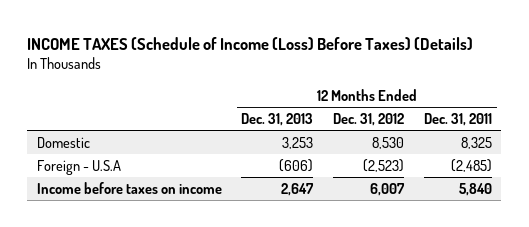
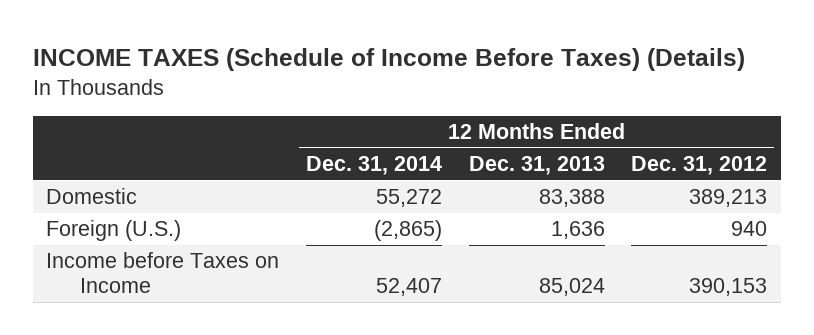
[27,36,474,50] INCOME TAXES (Schedule of Income (Loss) Before Taxes) (Details) -> [32,48,745,72] INCOME TAXES (Schedule of Income Before Taxes) (Details)
[423,112,492,126] Dec. 31, 2011 -> none
none -> [306,156,443,176] Dec. 31, 2014
[282,136,314,149] 3,253 -> [538,189,605,208] 83,388
[372,136,405,149] 8,530 -> [689,189,768,208] 389,213
[36,159,121,175] Foreign - U.S.A -> [46,220,182,242] Foreign (U.S.)
[279,158,314,172] (606) -> [550,221,605,240] 1,636
[363,158,405,172] (2,523) -> [731,221,768,237] 940
[36,181,222,194] Income before taxes on income -> [46,252,280,294] Income before Taxes on Income
[281,182,315,196] 2,647 -> [538,278,605,297] 85,024
[370,182,406,196] 6,007 -> [689,278,768,297] 390,153

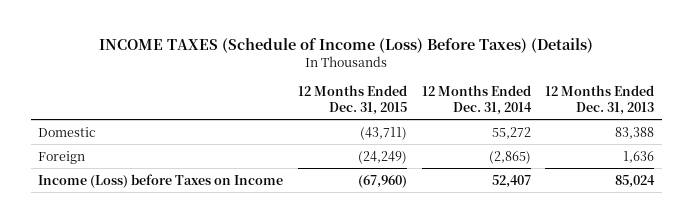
[32,48,745,72] INCOME TAXES (Schedule of Income Before Taxes) (Details) -> [99,38,594,54] INCOME TAXES (Schedule of Income (Loss) Before Taxes) (Details)
[631,156,768,176] Dec. 31, 2012 -> none
none -> [297,85,407,115] 12 Months Ended Dec. 31, 2015
[46,220,182,242] Foreign (U.S.) -> [37,150,85,164] Foreign
[46,252,280,294] Income before Taxes on Income -> [37,173,283,188] Income (Loss) before Taxes on Income

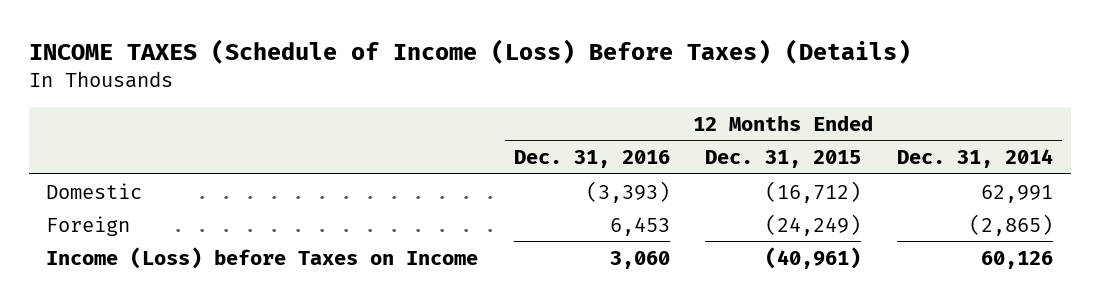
[545,85,655,115] 12 Months Ended Dec. 31, 2013 -> none
none -> [513,150,670,169] Dec. 31, 2016
[359,126,407,140] (43,711) -> [765,180,862,203] (16,712)
[491,126,531,139] 55,272 -> [980,184,1053,203] 62,991
[357,174,407,188] (67,960) -> [765,246,862,269] (40,961)
[491,174,531,188] 52,407 -> [980,250,1053,269] 60,126

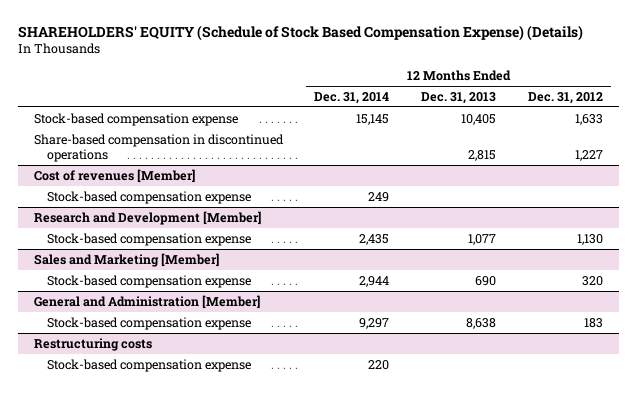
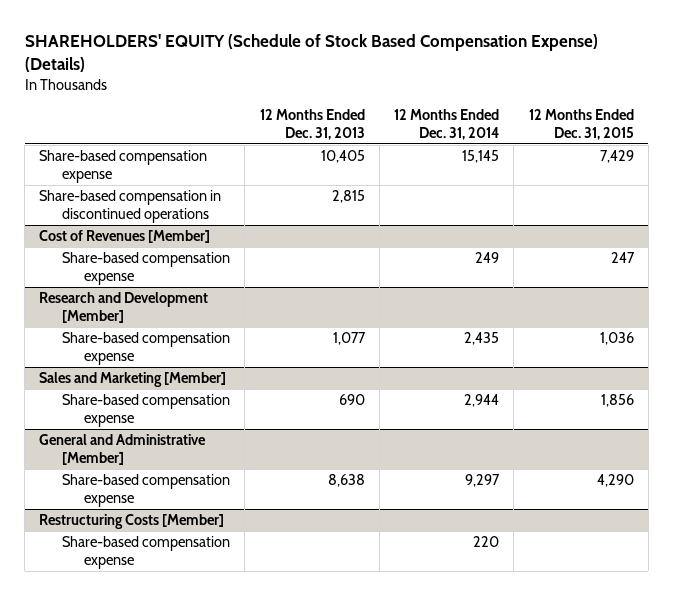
[528,91,604,104] Dec. 31, 2012 -> none
none -> [528,109,634,140] 12 Months Ended Dec. 31, 2015
[33,112,238,126] Stock-based compensation expense -> [39,150,208,183] Share-based compensation expense
[33,168,195,183] Cost of revenues [Member] -> [39,230,211,244] Cost of Revenues [Member]
[47,190,252,204] Stock-based compensation expense -> [61,252,230,285] Share-based compensation expense
[47,232,252,246] Stock-based compensation expense -> [61,332,230,365] Share-based compensation expense
[47,274,252,288] Stock-based compensation expense -> [61,394,230,427] Share-based compensation expense
[33,294,260,309] General and Administration [Member] -> [39,434,207,465] General and Administrative [Member]
[47,316,252,330] Stock-based compensation expense -> [61,474,230,507] Share-based compensation expense
[33,337,152,351] Restructuring costs -> [39,514,225,530] Restructuring Costs [Member]
[47,358,252,372] Stock-based compensation expense -> [61,536,230,569] Share-based compensation expense

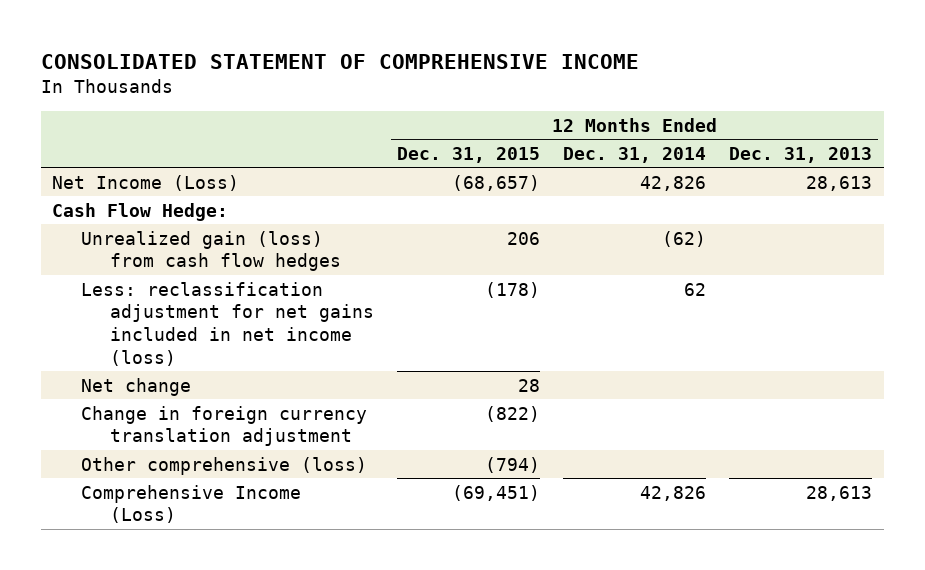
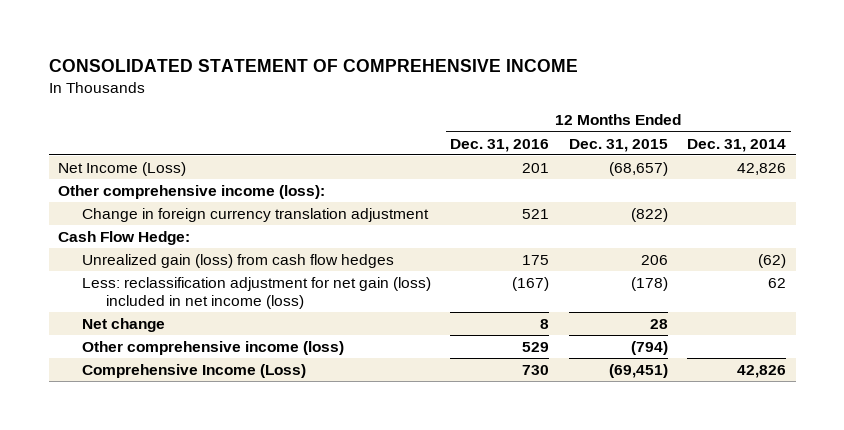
[729,147,873,164] Dec. 31, 2013 -> none
none -> [450,138,550,152] Dec. 31, 2016
none -> [58,184,326,199] Other comprehensive income (loss):
[81,405,368,447] Change in foreign currency translation adjustment -> [82,207,430,222] Change in foreign currency translation adjustment
[81,281,374,366] Less: reclassification adjustment for net gains included in net income (loss) -> [82,276,432,309] Less: reclassification adjustment for net gain (loss) included in net income (loss)
[81,456,368,475] Other comprehensive (loss) -> [82,340,345,355] Other comprehensive income (loss)

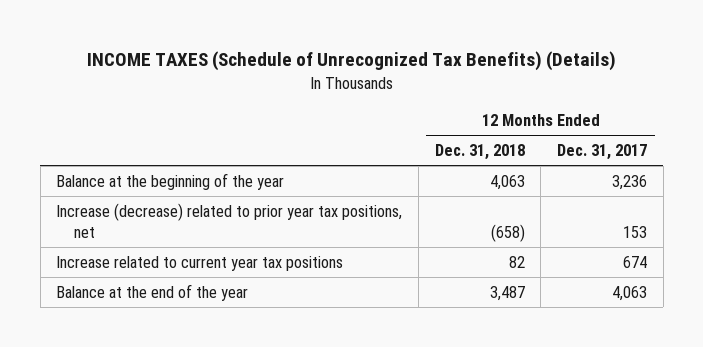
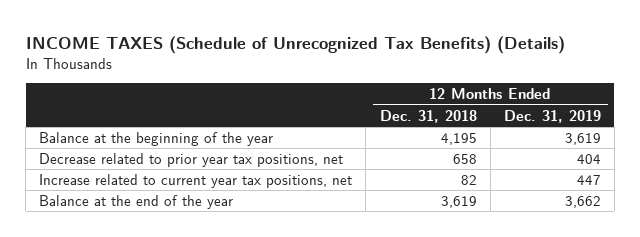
[556,144,647,161] Dec. 31, 2017 -> none
none -> [503,109,601,123] Dec. 31, 2019
[489,174,525,190] 4,063 -> [440,132,477,145] 4,195
[56,202,403,239] Increase (decrease) related to prior year tax positions, net -> [39,152,344,167] Decrease related to prior year tax positions, net
[490,224,525,243] (658) -> [452,153,477,164] 658
[56,255,344,271] Increase related to current year tax positions -> [39,173,353,188] Increase related to current year tax positions, net
[489,285,525,301] 3,487 -> [440,195,477,208] 3,619

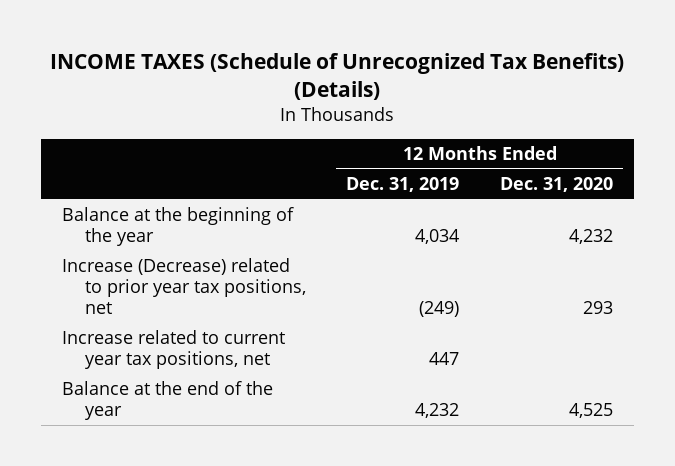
[379,109,477,123] Dec. 31, 2018 -> none
none -> [500,177,614,193] Dec. 31, 2020
[564,132,601,145] 3,619 -> [415,229,460,245] 4,034
[39,152,344,167] Decrease related to prior year tax positions, net -> [61,258,306,315] Increase (Decrease) related to prior year tax positions, net
[576,153,601,164] 404 -> [419,301,460,318] (249)
[564,195,601,208] 3,662 -> [415,403,460,419] 4,232

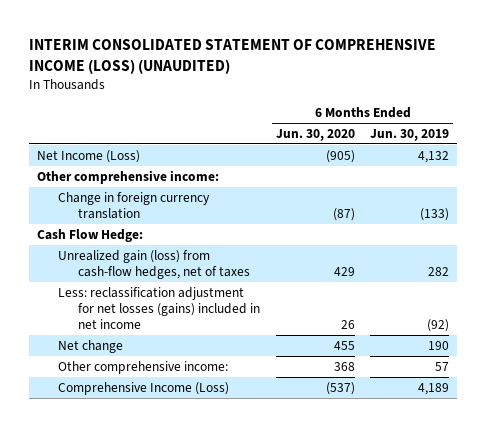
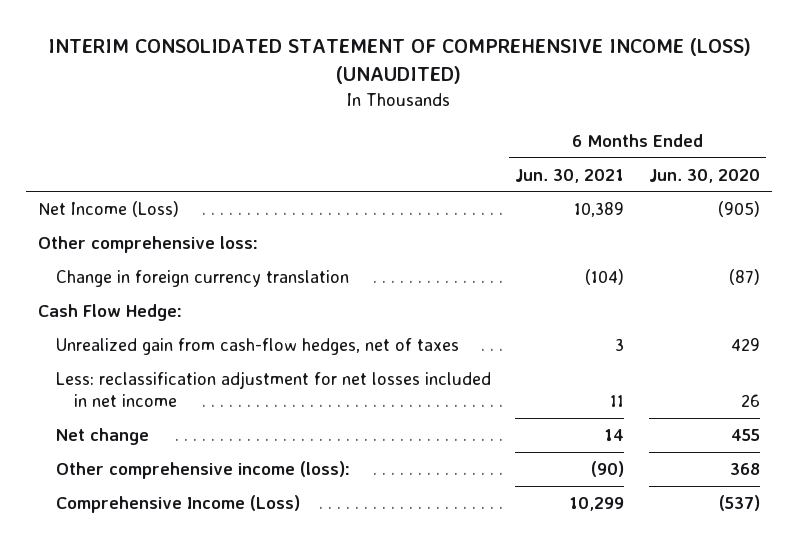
[370,128,450,141] Jun. 30, 2019 -> none
none -> [515,168,625,183] Jun. 30, 2021
[36,169,219,184] Other comprehensive income: -> [37,236,258,254] Other comprehensive loss:
[57,249,251,280] Unrealized gain (loss) from cash-flow hedges, net of taxes -> [55,338,459,356] Unrealized gain from cash-flow hedges, net of taxes
[57,286,261,330] Less: reclassification adjustment for net losses (gains) included in net income -> [55,371,491,407] Less: reclassification adjustment for net losses included in net income
[57,360,228,374] Other comprehensive income: -> [55,461,350,480] Other comprehensive income (loss):

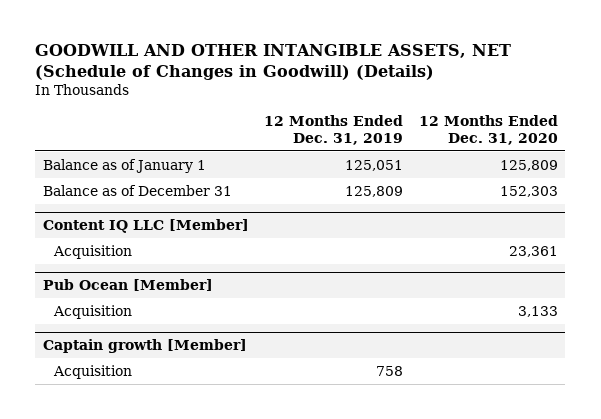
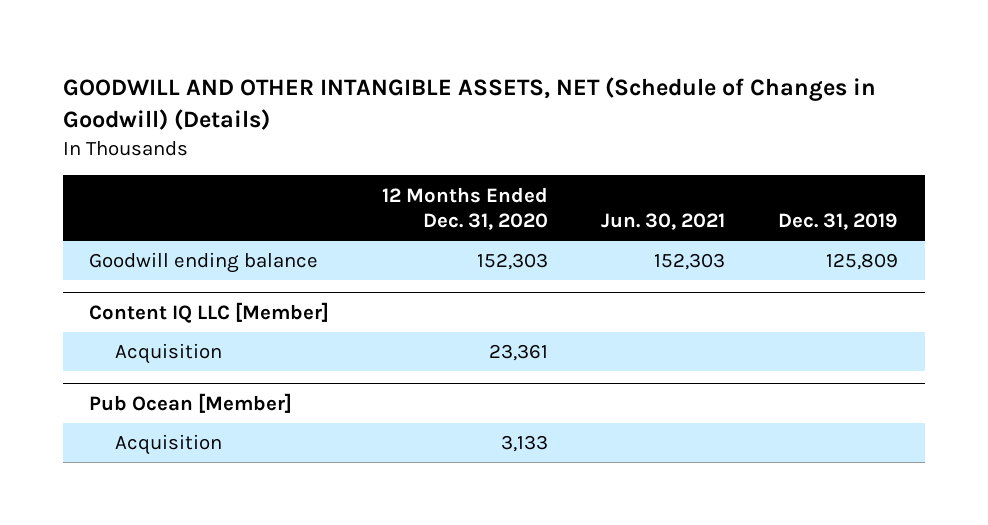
[264,115,404,145] 12 Months Ended Dec. 31, 2019 -> none
none -> [601,212,726,230] Jun. 30, 2021
none -> [778,212,899,230] Dec. 31, 2019
[43,158,207,173] Balance as of January 1 -> none
[43,184,233,196] Balance as of December 31 -> [89,252,319,274] Goodwill ending balance
[43,339,248,354] Captain growth [Member] -> none
[52,364,132,379] Acquisition -> none

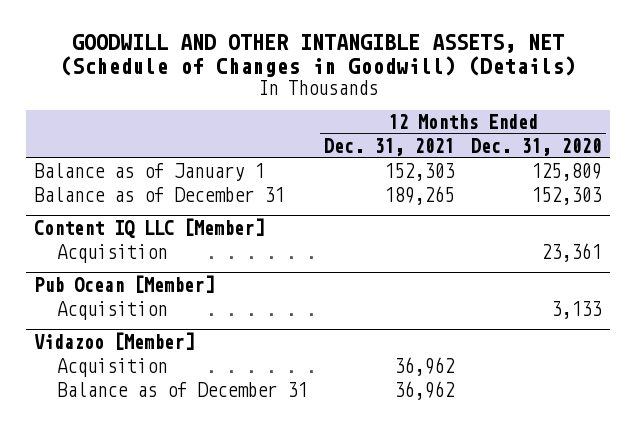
[601,212,726,230] Jun. 30, 2021 -> none
[778,212,899,230] Dec. 31, 2019 -> none
none -> [324,138,455,157] Dec. 31, 2021
none -> [34,163,265,182] Balance as of January 1
[89,252,319,274] Goodwill ending balance -> [34,187,285,203] Balance as of December 31
none -> [34,331,195,350] Vidazoo [Member]
none -> [57,358,168,378] Acquisition
none -> [57,382,308,398] Balance as of December 31

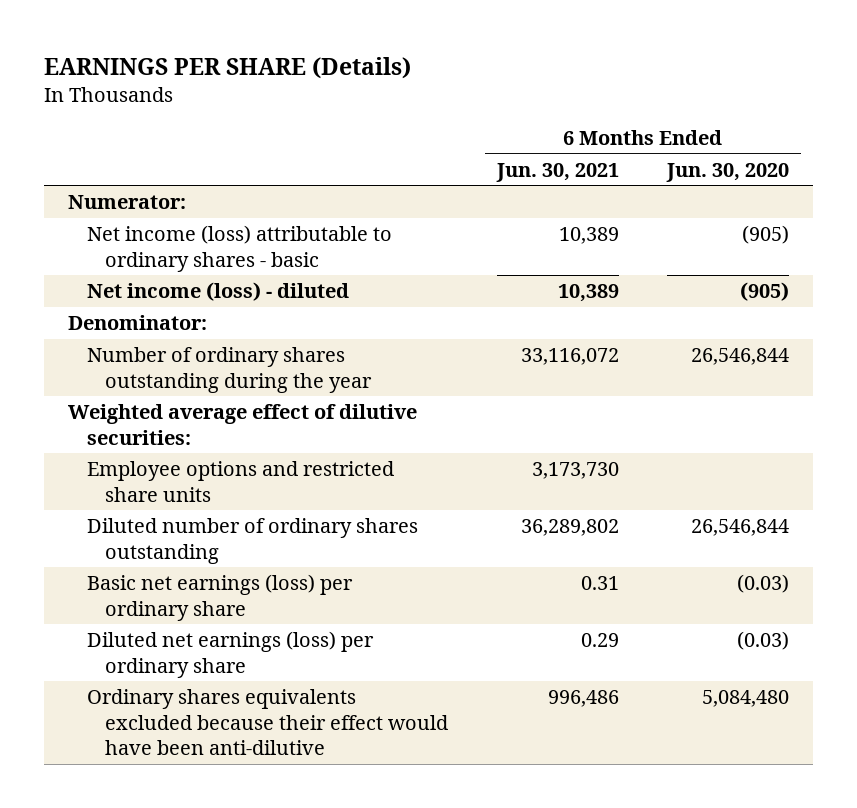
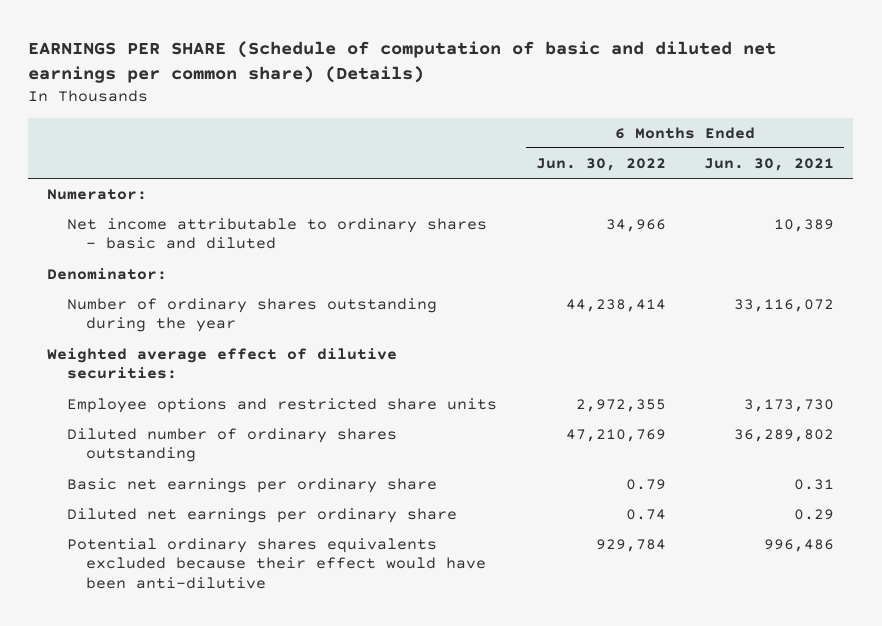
[43,56,411,79] EARNINGS PER SHARE (Details) -> [28,40,777,84] EARNINGS PER SHARE (Schedule of computation of basic and diluted net earnings per common share) (Details)
[666,162,790,182] Jun. 30, 2020 -> none
none -> [535,157,666,171] Jun. 30, 2022
[86,282,349,302] Net income (loss) - diluted -> none
[86,225,392,272] Net income (loss) attributable to ordinary shares - basic -> [66,217,487,250] Net income attributable to ordinary shares - basic and diluted
[86,574,353,621] Basic net earnings (loss) per ordinary share -> [66,477,437,493] Basic net earnings per ordinary share
[86,631,374,678] Diluted net earnings (loss) per ordinary share -> [66,507,457,523] Diluted net earnings per ordinary share
[86,689,449,756] Ordinary shares equivalents excluded because their effect would have been anti-dilutive -> [66,537,487,589] Potential ordinary shares equivalents excluded because their effect would have been anti-dilutive

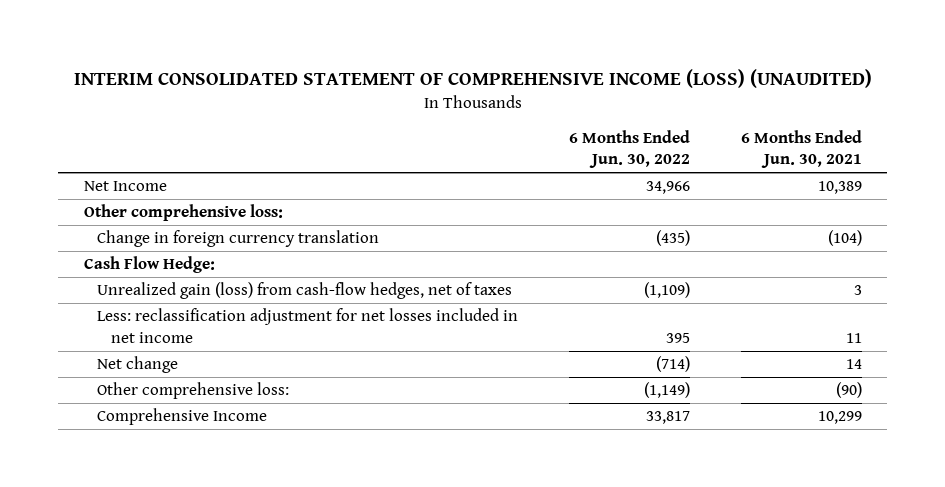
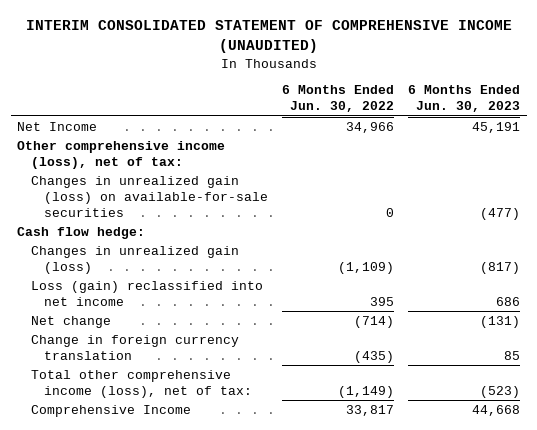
[73,68,872,88] INTERIM CONSOLIDATED STATEMENT OF COMPREHENSIVE INCOME (LOSS) (UNAUDITED) -> [25,20,512,54] INTERIM CONSOLIDATED STATEMENT OF COMPREHENSIVE INCOME (UNAUDITED)
[740,130,862,169] 6 Months Ended Jun. 30, 2021 -> none
none -> [407,85,520,113] 6 Months Ended Jun. 30, 2023
[83,204,283,222] Other comprehensive loss: -> [17,140,226,169] Other comprehensive income (loss), net of tax:
none -> [30,175,269,217] Changes in unrealized gain (loss) on available-for-sale securities
[83,256,215,274] Cash Flow Hedge: -> [17,226,146,239] Cash flow hedge:
[97,282,513,300] Unrealized gain (loss) from cash-flow hedges, net of taxes -> [30,245,239,274] Changes in unrealized gain (loss)
[97,308,519,343] Less: reclassification adjustment for net losses included in net income -> [30,280,263,306] Loss (gain) reclassified into net income
[97,230,380,248] Change in foreign currency translation -> [30,334,239,360] Change in foreign currency translation
[97,382,290,400] Other comprehensive loss: -> [30,369,253,398] Total other comprehensive income (loss), net of tax:

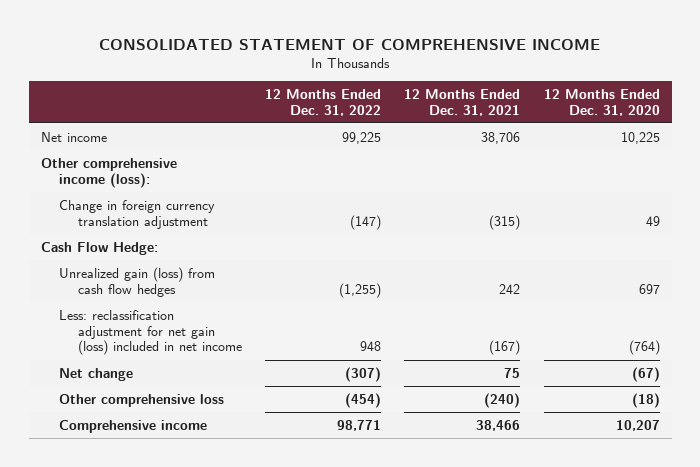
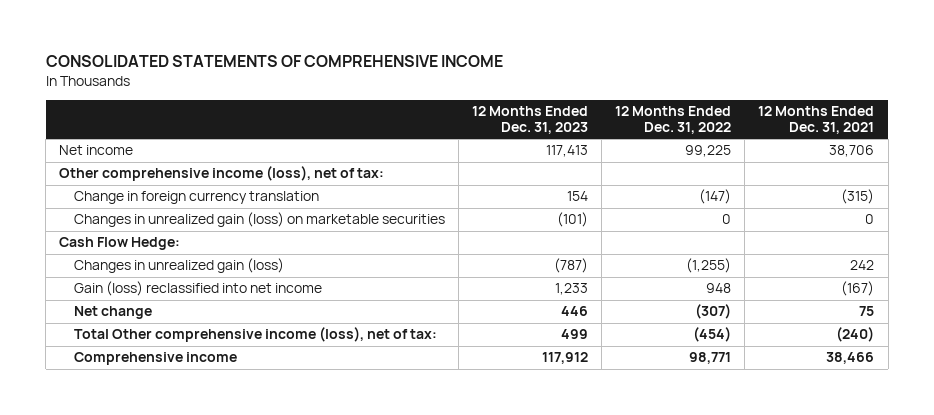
[99,38,601,50] CONSOLIDATED STATEMENT OF COMPREHENSIVE INCOME -> [45,55,503,68] CONSOLIDATED STATEMENTS OF COMPREHENSIVE INCOME
[543,88,660,116] 12 Months Ended Dec. 31, 2020 -> none
none -> [472,105,589,134] 12 Months Ended Dec. 31, 2023
[40,157,177,188] Other comprehensive income (loss): -> [59,166,385,182] Other comprehensive income (loss), net of tax:
[59,199,216,229] Change in foreign currency translation adjustment -> [73,191,319,205] Change in foreign currency translation
none -> [73,212,445,228] Changes in unrealized gain (loss) on marketable securities
[59,266,216,297] Unrealized gain (loss) from cash flow hedges -> [73,258,284,274] Changes in unrealized gain (loss)
[59,309,242,356] Less: reclassification adjustment for net gain (loss) included in net income -> [73,281,322,297] Gain (loss) reclassified into net income
[59,393,225,407] Other comprehensive loss -> [73,327,437,343] Total Other comprehensive income (loss), net of tax:

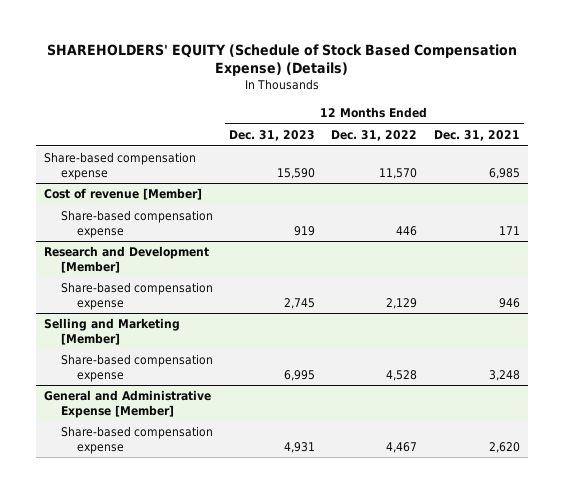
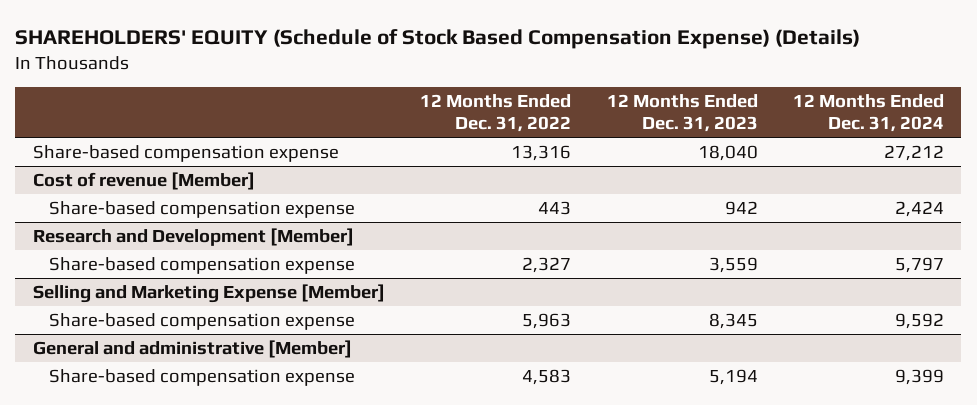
[433,129,520,141] Dec. 31, 2021 -> none
none -> [792,94,944,133] 12 Months Ended Dec. 31, 2024
[276,167,315,179] 15,590 -> [697,144,758,161] 18,040
[379,167,418,179] 11,570 -> [511,144,572,161] 13,316
[293,225,315,236] 919 -> [724,200,758,215] 942
[396,225,418,236] 446 -> [538,200,572,215] 443
[283,297,315,309] 2,745 -> [708,256,758,273] 3,559
[386,297,418,309] 2,129 -> [522,256,572,273] 2,327
[44,318,181,345] Selling and Marketing [Member] -> [33,283,386,303] Selling and Marketing Expense [Member]
[283,369,315,381] 6,995 -> [708,312,758,329] 8,345
[386,369,418,381] 4,528 -> [522,312,572,329] 5,963
[44,390,212,418] General and Administrative Expense [Member] -> [33,339,353,358] General and administrative [Member]
[283,441,315,453] 4,931 -> [708,368,758,385] 5,194
[386,441,418,453] 4,467 -> [522,368,572,385] 4,583

